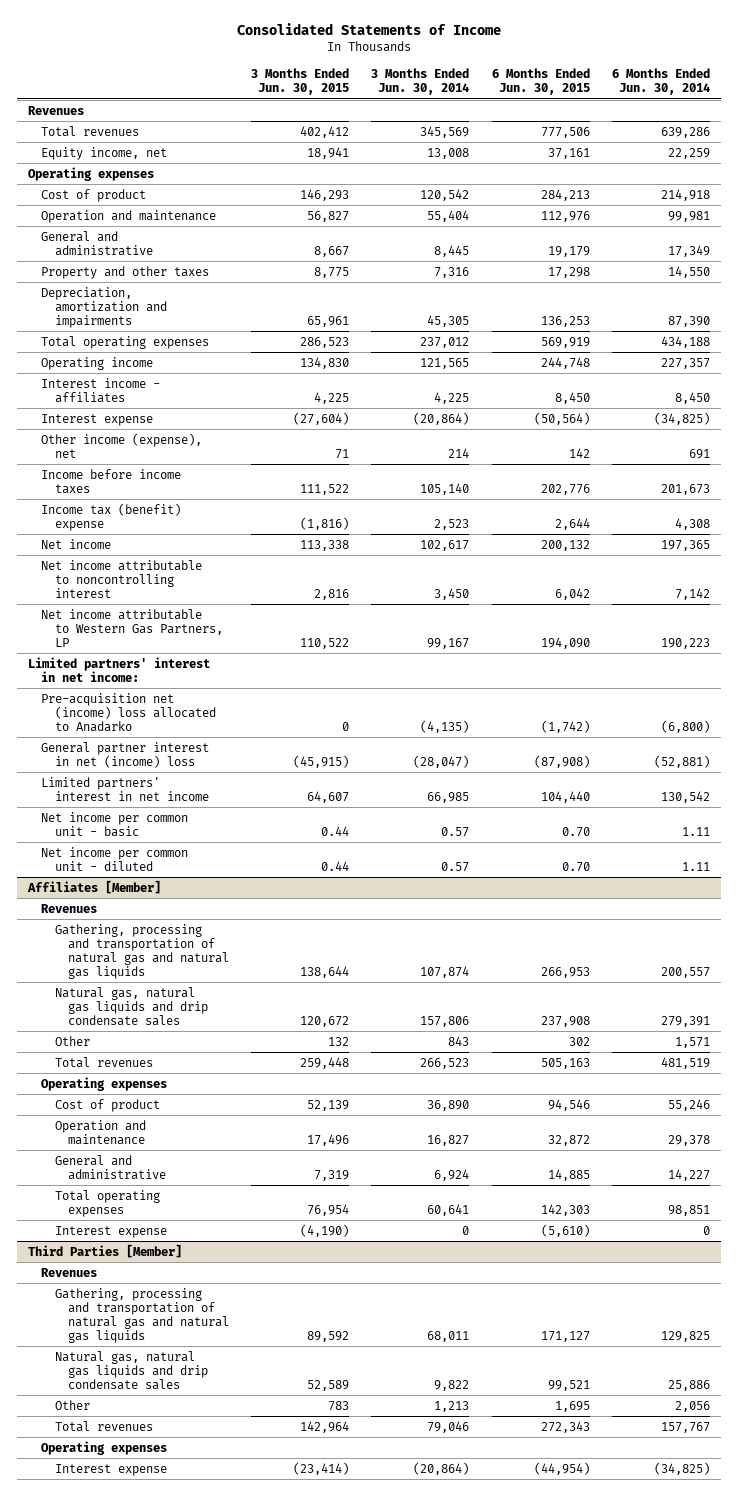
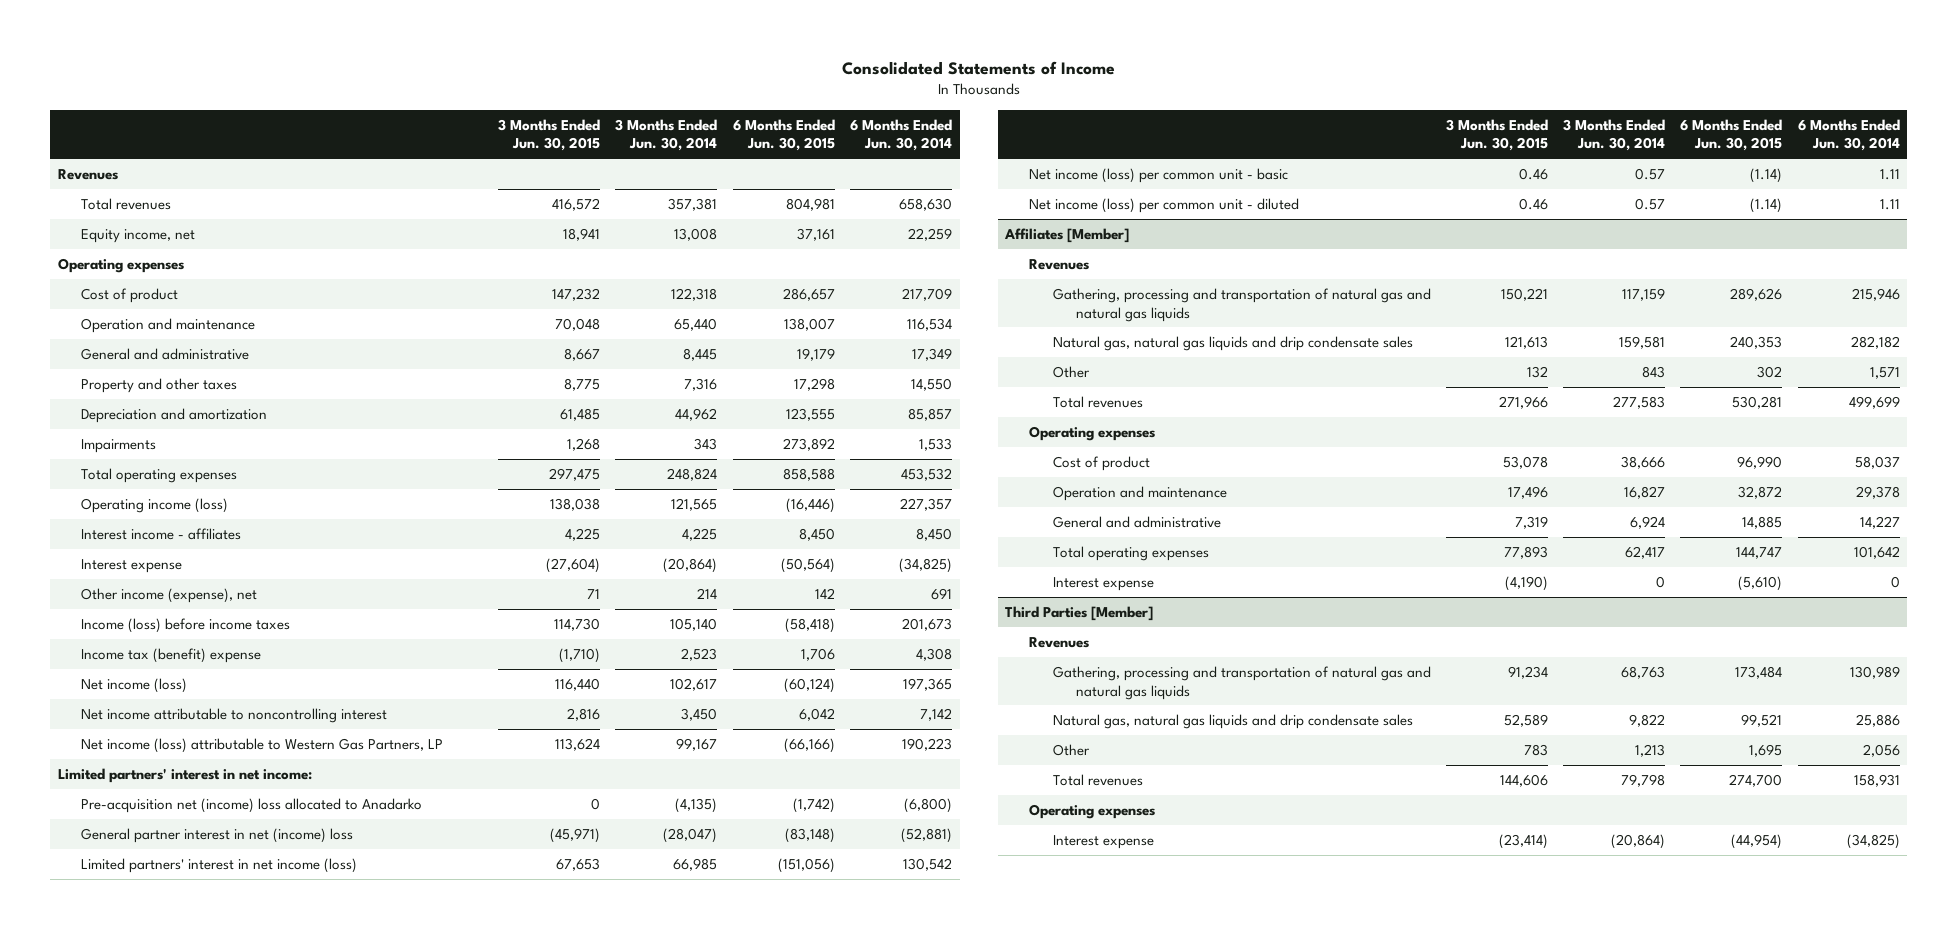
[300,125,350,138] 402,412 -> [552,197,601,211] 416,572
[420,125,470,138] 345,569 -> [668,197,718,211] 357,381
[540,126,590,138] 777,506 -> [785,197,835,211] 804,981
[661,126,711,138] 639,286 -> [899,197,953,211] 658,630
[300,188,350,201] 146,293 -> [552,287,601,301] 147,232
[420,188,470,201] 120,542 -> [671,287,718,301] 122,318
[540,188,590,201] 284,213 -> [782,287,835,301] 286,657
[661,188,711,201] 214,918 -> [902,287,953,301] 217,709
[307,210,350,222] 56,827 -> [555,317,601,331] 70,048
[427,209,470,222] 55,404 -> [674,317,718,331] 65,440
[540,210,590,222] 112,976 -> [783,317,835,331] 138,007
[668,210,711,222] 99,981 -> [907,317,953,331] 116,534
[41,286,167,328] Depreciation, amortization and impairments -> [81,407,268,423] Depreciation and amortization
[307,315,350,327] 65,961 -> [560,407,601,421] 61,485
[427,314,470,327] 45,305 -> [675,407,718,421] 44,962
[540,315,590,327] 136,253 -> [785,407,835,421] 123,555
[668,315,711,327] 87,390 -> [908,407,953,421] 85,857
none -> [81,438,157,453] Impairments
[300,336,350,348] 286,523 -> [549,467,601,481] 297,475
[420,336,470,348] 237,012 -> [667,467,718,481] 248,824
[540,336,590,348] 569,919 -> [782,467,835,481] 858,588
[661,335,711,348] 434,188 -> [901,467,953,481] 453,532
[41,356,154,370] Operating income -> [81,497,229,513] Operating income (loss)
[300,356,350,369] 134,830 -> [550,497,601,511] 138,038
[540,356,590,369] 244,748 -> [785,497,835,513] (16,446)
[41,468,182,494] Income before income taxes -> [81,617,291,633] Income (loss) before income taxes
[300,483,350,495] 111,522 -> [554,617,601,631] 114,730
[540,483,590,495] 202,776 -> [784,617,835,633] (58,418)
[300,516,350,530] (1,816) -> [559,647,601,663] (1,710)
[554,517,590,530] 2,644 -> [800,647,835,661] 1,706
[41,538,112,549] Net income -> [81,677,188,693] Net income (loss)
[300,539,350,551] 113,338 -> [555,677,601,691] 116,440
[540,539,590,551] 200,132 -> [783,677,835,693] (60,124)
[41,608,223,647] Net income attributable to Western Gas Partners, LP -> [81,737,444,753] Net income (loss) attributable to Western Gas Partners, LP
[300,637,350,649] 110,522 -> [555,737,601,751] 113,624
[540,636,590,649] 194,090 -> [783,737,835,753] (66,166)
[293,754,350,768] (45,915) -> [550,827,601,843] (45,971)
[533,754,590,768] (87,908) -> [784,827,835,843] (83,148)
[41,776,209,801] Limited partners' interest in net income -> [81,857,358,873] Limited partners' interest in net income (loss)
[307,790,350,803] 64,607 -> [556,857,601,871] 67,653
[540,790,590,803] 104,440 -> [777,857,835,873] (151,056)
[41,811,189,837] Net income per common unit - basic -> [1028,167,1288,183] Net income (loss) per common unit - basic
[321,825,350,836] 0.44 -> [1518,167,1548,180] 0.46
[561,826,590,837] 0.70 -> [1750,167,1783,183] (1.14)
[41,846,189,871] Net income per common unit - diluted -> [1028,197,1299,213] Net income (loss) per common unit - diluted
[321,860,350,871] 0.44 -> [1518,197,1548,210] 0.46
[561,861,590,872] 0.70 -> [1750,197,1783,213] (1.14)
[300,965,350,978] 138,644 -> [1500,287,1548,301] 150,221
[420,965,470,978] 107,874 -> [1622,287,1666,301] 117,159
[540,966,590,978] 266,953 -> [1730,287,1783,301] 289,626
[661,966,711,978] 200,557 -> [1851,287,1900,301] 215,946
[300,1015,350,1027] 120,672 -> [1504,335,1548,349] 121,613
[420,1015,470,1027] 157,806 -> [1619,335,1666,349] 159,581
[540,1015,590,1027] 237,908 -> [1730,335,1783,349] 240,353
[661,1015,711,1027] 279,391 -> [1850,335,1900,349] 282,182
[300,1056,350,1069] 259,448 -> [1498,395,1548,409] 271,966
[420,1057,470,1069] 266,523 -> [1613,395,1666,409] 277,583
[540,1057,590,1069] 505,163 -> [1732,395,1783,409] 530,281
[661,1056,711,1069] 481,519 -> [1848,395,1900,409] 499,699
[307,1099,350,1111] 52,139 -> [1502,455,1548,469] 53,078
[427,1099,470,1111] 36,890 -> [1621,455,1666,469] 38,666
[547,1098,590,1111] 94,546 -> [1737,455,1783,469] 96,990
[668,1098,711,1111] 55,246 -> [1854,455,1900,469] 58,037
[307,1203,350,1216] 76,954 -> [1503,545,1548,559] 77,893
[427,1203,470,1216] 60,641 -> [1625,545,1666,559] 62,417
[540,1203,590,1216] 142,303 -> [1736,546,1783,559] 144,747
[668,1204,711,1216] 98,851 -> [1853,545,1900,559] 101,642
[307,1330,350,1342] 89,592 -> [1507,665,1548,679] 91,234
[427,1330,470,1342] 68,011 -> [1621,665,1666,679] 68,763
[540,1330,590,1342] 171,127 -> [1735,665,1783,679] 173,484
[661,1330,711,1342] 129,825 -> [1849,665,1900,679] 130,989
[300,1420,350,1433] 142,964 -> [1499,773,1548,787] 144,606
[427,1420,470,1433] 79,046 -> [1621,773,1666,787] 79,798
[540,1420,590,1433] 272,343 -> [1729,773,1783,787] 274,700
[661,1421,711,1433] 157,767 -> [1853,773,1900,787] 158,931

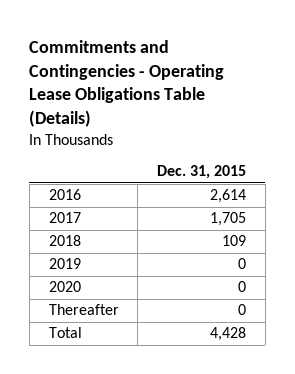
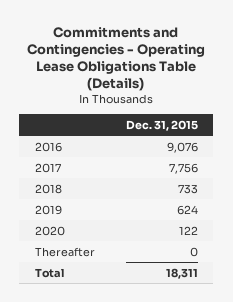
[210,189,247,204] 2,614 -> [166,141,198,153] 9,076
[210,212,247,227] 1,705 -> [168,162,198,174] 7,756
[222,235,247,247] 109 -> [177,183,198,194] 733
[238,258,247,270] 0 -> [176,204,198,215] 624
[238,281,247,293] 0 -> [178,225,198,235] 122
[210,327,247,342] 4,428 -> [165,267,198,279] 18,311

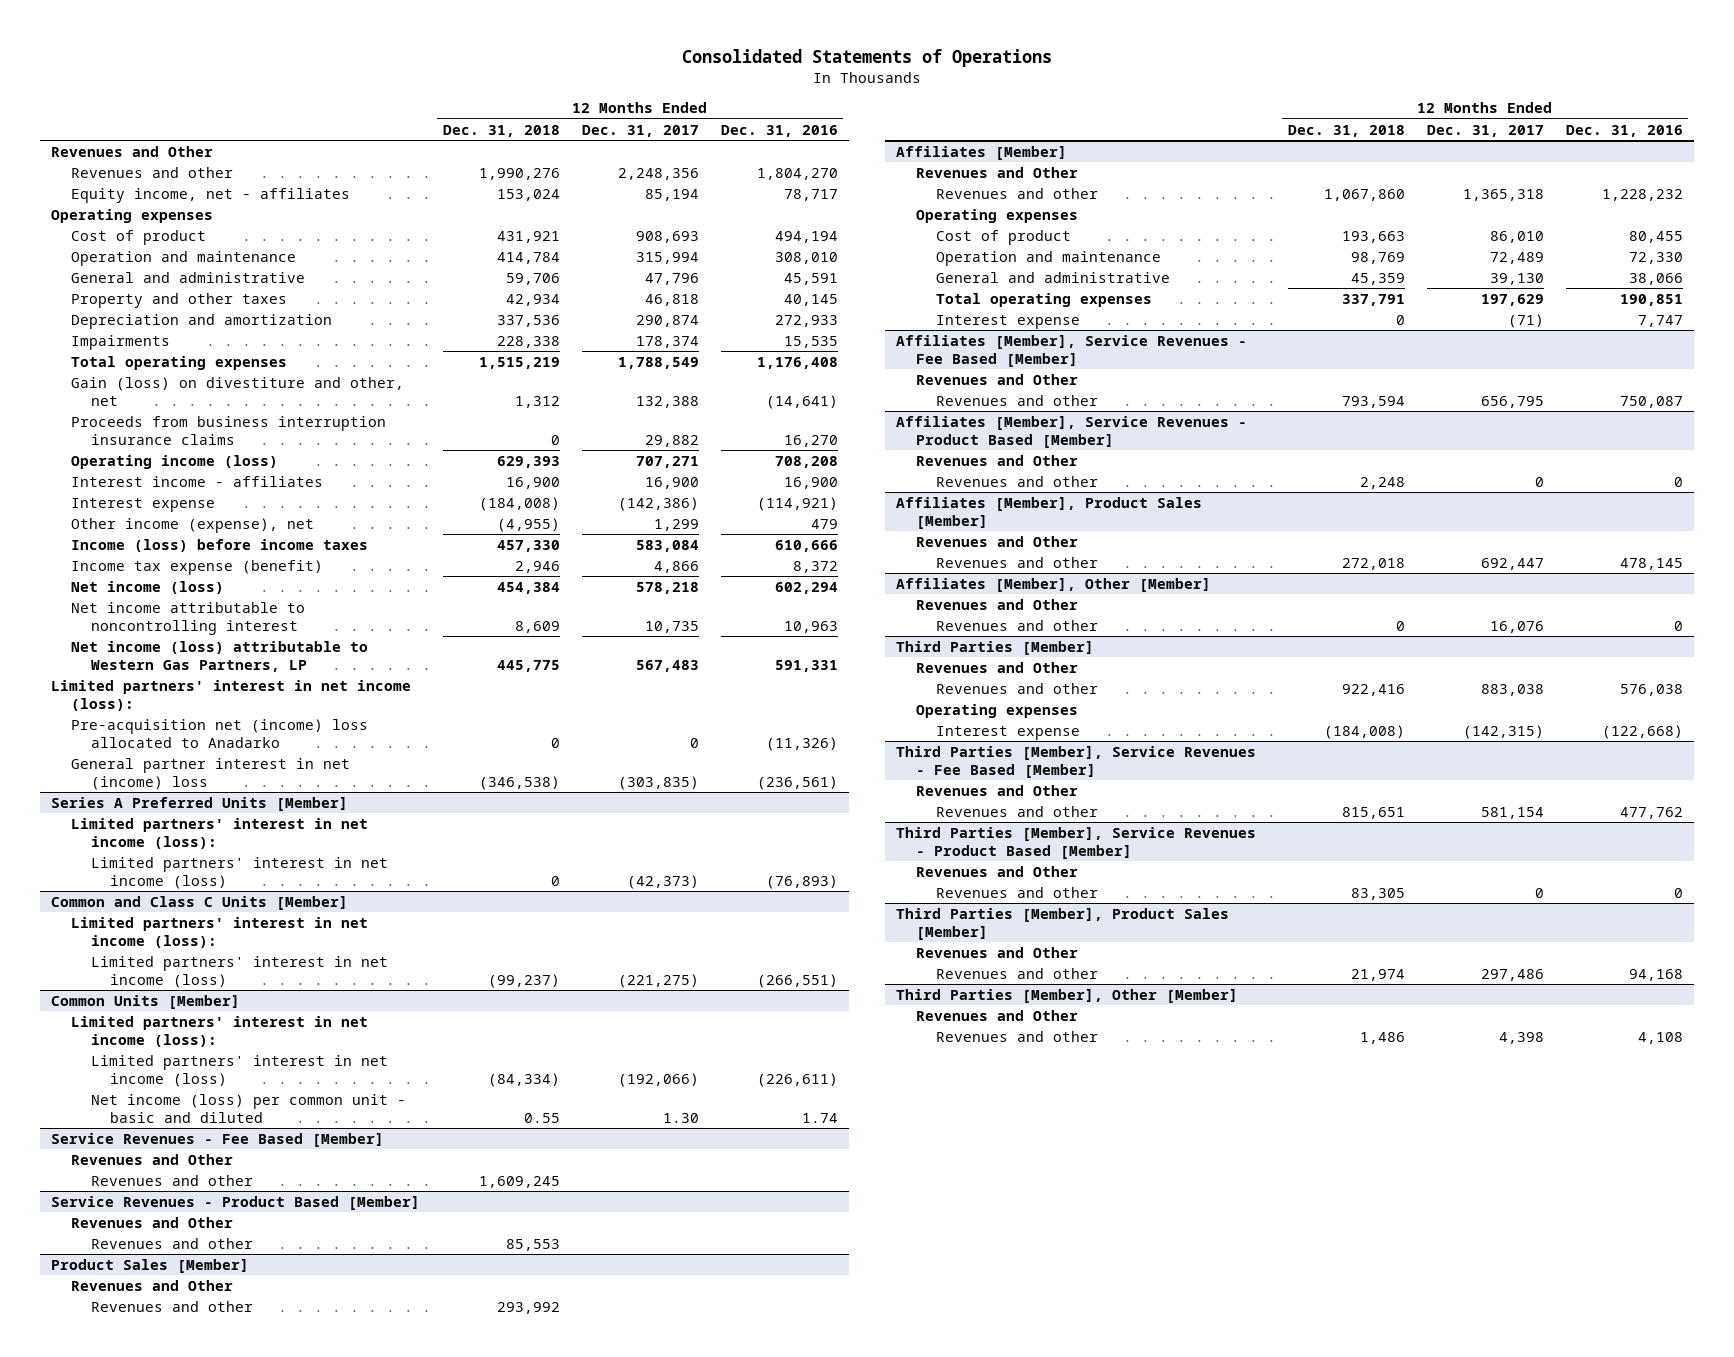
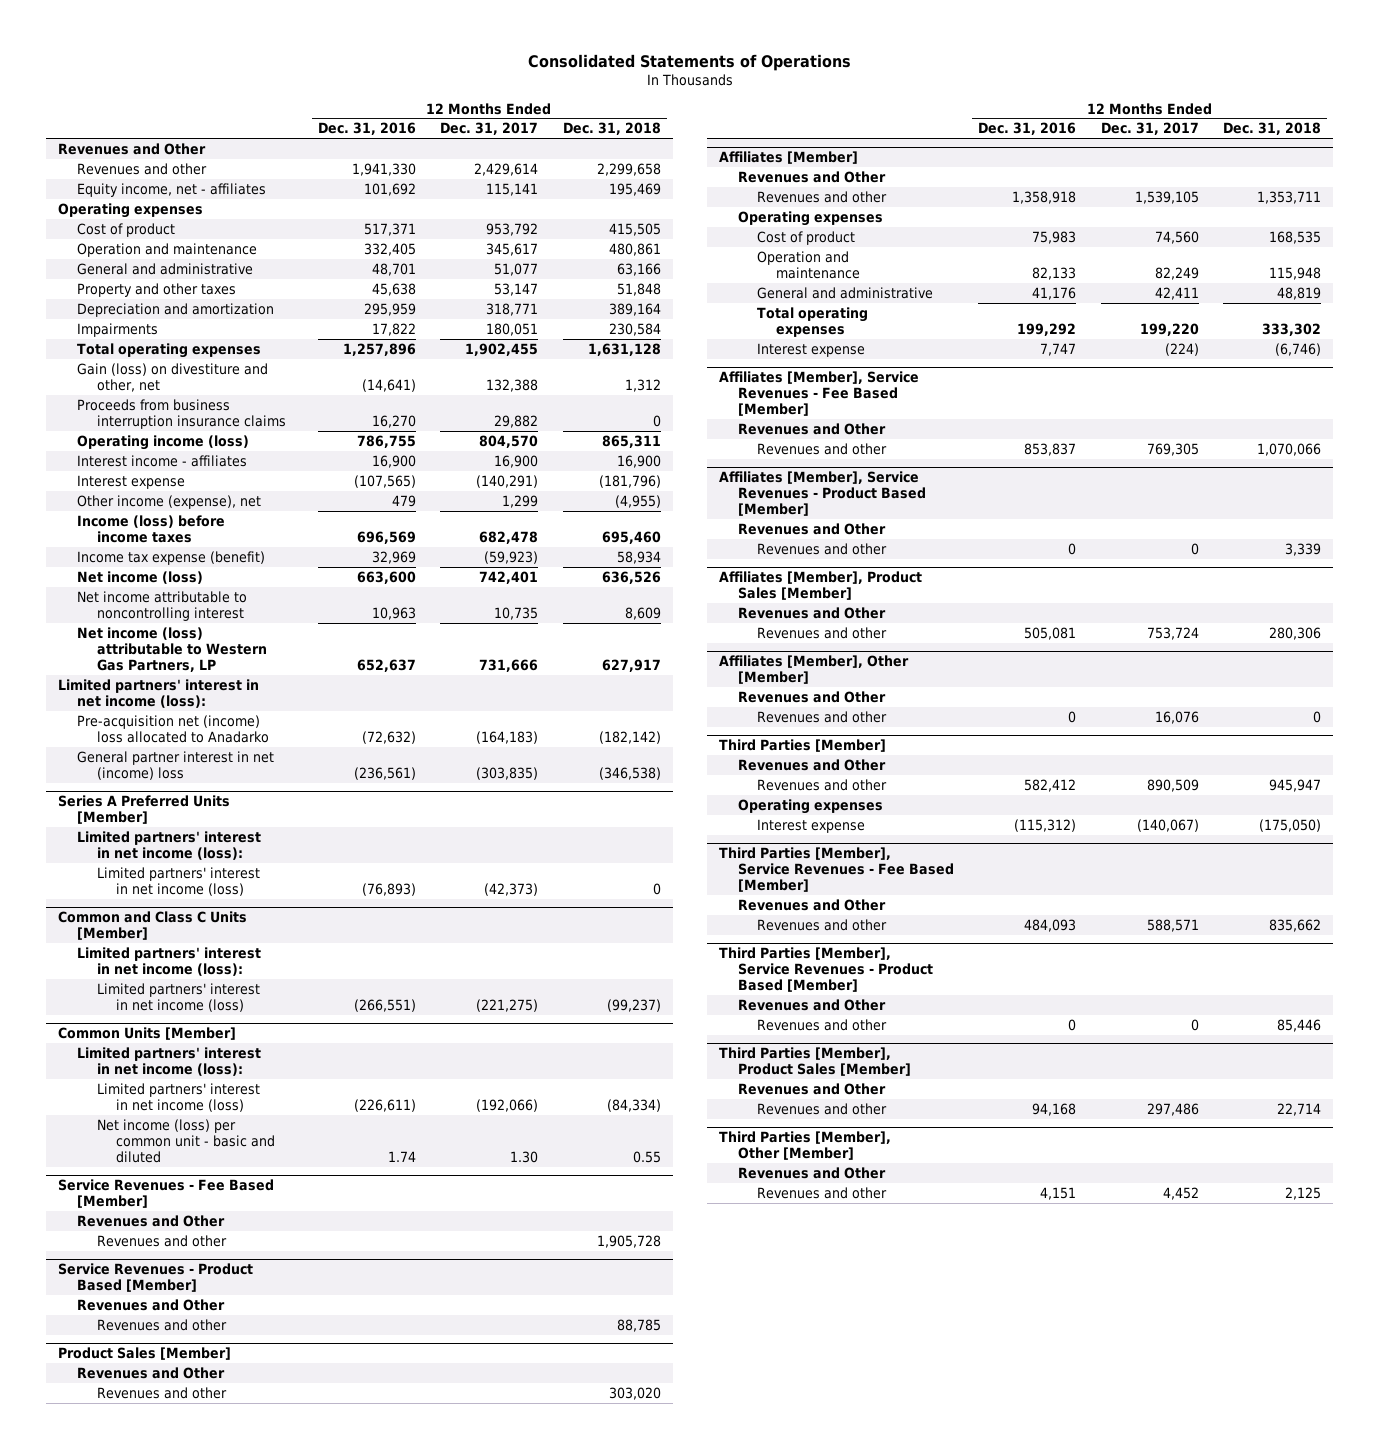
[478,167,560,180] 1,990,276 -> [596,162,661,176] 2,299,658
[617,167,699,180] 2,248,356 -> [474,162,539,176] 2,429,614
[756,167,838,180] 1,804,270 -> [351,162,416,176] 1,941,330
[496,188,560,201] 153,024 -> [608,182,661,196] 195,469
[644,188,699,201] 85,194 -> [486,182,539,196] 115,141
[783,188,838,201] 78,717 -> [363,182,416,196] 101,692
[496,230,560,243] 431,921 -> [608,222,661,236] 415,505
[635,230,699,243] 908,693 -> [486,222,539,236] 953,792
[774,230,838,243] 494,194 -> [363,222,416,236] 517,371
[496,251,560,264] 414,784 -> [608,242,661,256] 480,861
[635,251,699,264] 315,994 -> [486,242,539,256] 345,617
[774,251,838,264] 308,010 -> [363,242,416,256] 332,405
[505,272,560,285] 59,706 -> [616,262,661,276] 63,166
[644,272,699,285] 47,796 -> [494,262,539,276] 51,077
[783,272,838,285] 45,591 -> [371,262,416,276] 48,701
[505,293,560,306] 42,934 -> [616,282,661,296] 51,848
[644,293,699,306] 46,818 -> [494,282,539,296] 53,147
[783,293,838,306] 40,145 -> [371,282,416,296] 45,638
[496,314,560,327] 337,536 -> [608,302,661,316] 389,164
[635,314,699,327] 290,874 -> [486,302,539,316] 318,771
[774,314,838,327] 272,933 -> [363,302,416,316] 295,959
[496,335,560,348] 228,338 -> [608,322,661,336] 230,584
[635,335,699,348] 178,374 -> [486,322,539,336] 180,051
[783,335,838,348] 15,535 -> [371,322,416,336] 17,822
[478,356,560,369] 1,515,219 -> [587,342,661,356] 1,631,128
[617,356,699,369] 1,788,549 -> [465,342,539,356] 1,902,455
[756,356,838,369] 1,176,408 -> [342,342,416,356] 1,257,896
[496,455,560,468] 629,393 -> [601,434,661,448] 865,311
[635,455,699,468] 707,271 -> [479,434,539,448] 804,570
[774,455,838,468] 708,208 -> [356,434,416,448] 786,755
[478,496,560,511] (184,008) -> [598,474,661,488] (181,796)
[617,496,699,511] (142,386) -> [476,474,539,488] (140,291)
[756,496,838,511] (114,921) -> [353,474,416,488] (107,565)
[496,539,560,552] 457,330 -> [601,530,661,544] 695,460
[635,539,699,552] 583,084 -> [479,530,539,544] 682,478
[774,539,838,552] 610,666 -> [356,530,416,544] 696,569
[514,560,560,573] 2,946 -> [616,550,661,564] 58,934
[653,560,699,573] 4,866 -> [484,550,539,564] (59,923)
[792,560,838,573] 8,372 -> [371,550,416,564] 32,969
[496,581,560,594] 454,384 -> [601,570,661,584] 636,526
[635,581,699,594] 578,218 -> [479,570,539,584] 742,401
[774,581,838,594] 602,294 -> [356,570,416,584] 663,600
[496,659,560,672] 445,775 -> [601,659,661,673] 627,917
[635,659,699,672] 567,483 -> [479,659,539,673] 731,666
[774,659,838,672] 591,331 -> [356,659,416,673] 652,637
[550,737,560,748] 0 -> [598,730,661,744] (182,142)
[689,737,699,748] 0 -> [476,730,539,744] (164,183)
[765,736,838,751] (11,326) -> [361,730,416,744] (72,632)
[478,1175,560,1188] 1,609,245 -> [596,1234,661,1248] 1,905,728
[505,1238,560,1251] 85,553 -> [616,1318,661,1332] 88,785
[496,1301,560,1314] 293,992 -> [608,1386,661,1400] 303,020
[1323,188,1405,201] 1,067,860 -> [1256,190,1321,204] 1,353,711
[1462,188,1544,201] 1,365,318 -> [1134,190,1199,204] 1,539,105
[1601,188,1683,201] 1,228,232 -> [1012,190,1077,204] 1,358,918
[1341,230,1405,243] 193,663 -> [1268,230,1321,244] 168,535
[1489,230,1544,243] 86,010 -> [1154,230,1199,244] 74,560
[1628,230,1683,243] 80,455 -> [1032,230,1077,244] 75,983
[1350,251,1405,264] 98,769 -> [1268,266,1321,280] 115,948
[1489,251,1544,264] 72,489 -> [1154,266,1199,280] 82,249
[1628,251,1683,264] 72,330 -> [1032,266,1077,280] 82,133
[1350,272,1405,285] 45,359 -> [1276,286,1321,300] 48,819
[1489,272,1544,285] 39,130 -> [1154,286,1199,300] 42,411
[1628,272,1683,285] 38,066 -> [1032,286,1077,300] 41,176
[1341,293,1405,306] 337,791 -> [1261,322,1321,336] 333,302
[1480,293,1544,306] 197,629 -> [1139,322,1199,336] 199,220
[1619,293,1683,306] 190,851 -> [1017,322,1077,336] 199,292
[1395,314,1405,325] 0 -> [1274,342,1321,356] (6,746)
[1507,313,1544,328] (71) -> [1164,342,1199,356] (224)
[1341,395,1405,408] 793,594 -> [1256,442,1321,456] 1,070,066
[1480,395,1544,408] 656,795 -> [1146,442,1199,456] 769,305
[1619,395,1683,408] 750,087 -> [1024,442,1077,456] 853,837
[1359,476,1405,489] 2,248 -> [1284,542,1321,556] 3,339
[1341,557,1405,570] 272,018 -> [1268,626,1321,640] 280,306
[1480,557,1544,570] 692,447 -> [1146,626,1199,640] 753,724
[1619,557,1683,570] 478,145 -> [1024,626,1077,640] 505,081
[1341,683,1405,696] 922,416 -> [1268,778,1321,792] 945,947
[1480,683,1544,696] 883,038 -> [1146,778,1199,792] 890,509
[1619,683,1683,696] 576,038 -> [1024,778,1077,792] 582,412
[1323,724,1405,739] (184,008) -> [1258,818,1321,832] (175,050)
[1462,724,1544,739] (142,315) -> [1136,818,1199,832] (140,067)
[1601,724,1683,739] (122,668) -> [1014,818,1077,832] (115,312)
[1341,806,1405,819] 815,651 -> [1268,918,1321,932] 835,662
[1480,806,1544,819] 581,154 -> [1146,918,1199,932] 588,571
[1619,806,1683,819] 477,762 -> [1024,918,1077,932] 484,093
[1350,887,1405,900] 83,305 -> [1276,1018,1321,1032] 85,446
[1350,968,1405,981] 21,974 -> [1276,1102,1321,1116] 22,714
[1359,1031,1405,1044] 1,486 -> [1284,1186,1321,1200] 2,125
[1498,1031,1544,1044] 4,398 -> [1162,1186,1199,1200] 4,452
[1637,1031,1683,1044] 4,108 -> [1040,1186,1077,1200] 4,151

